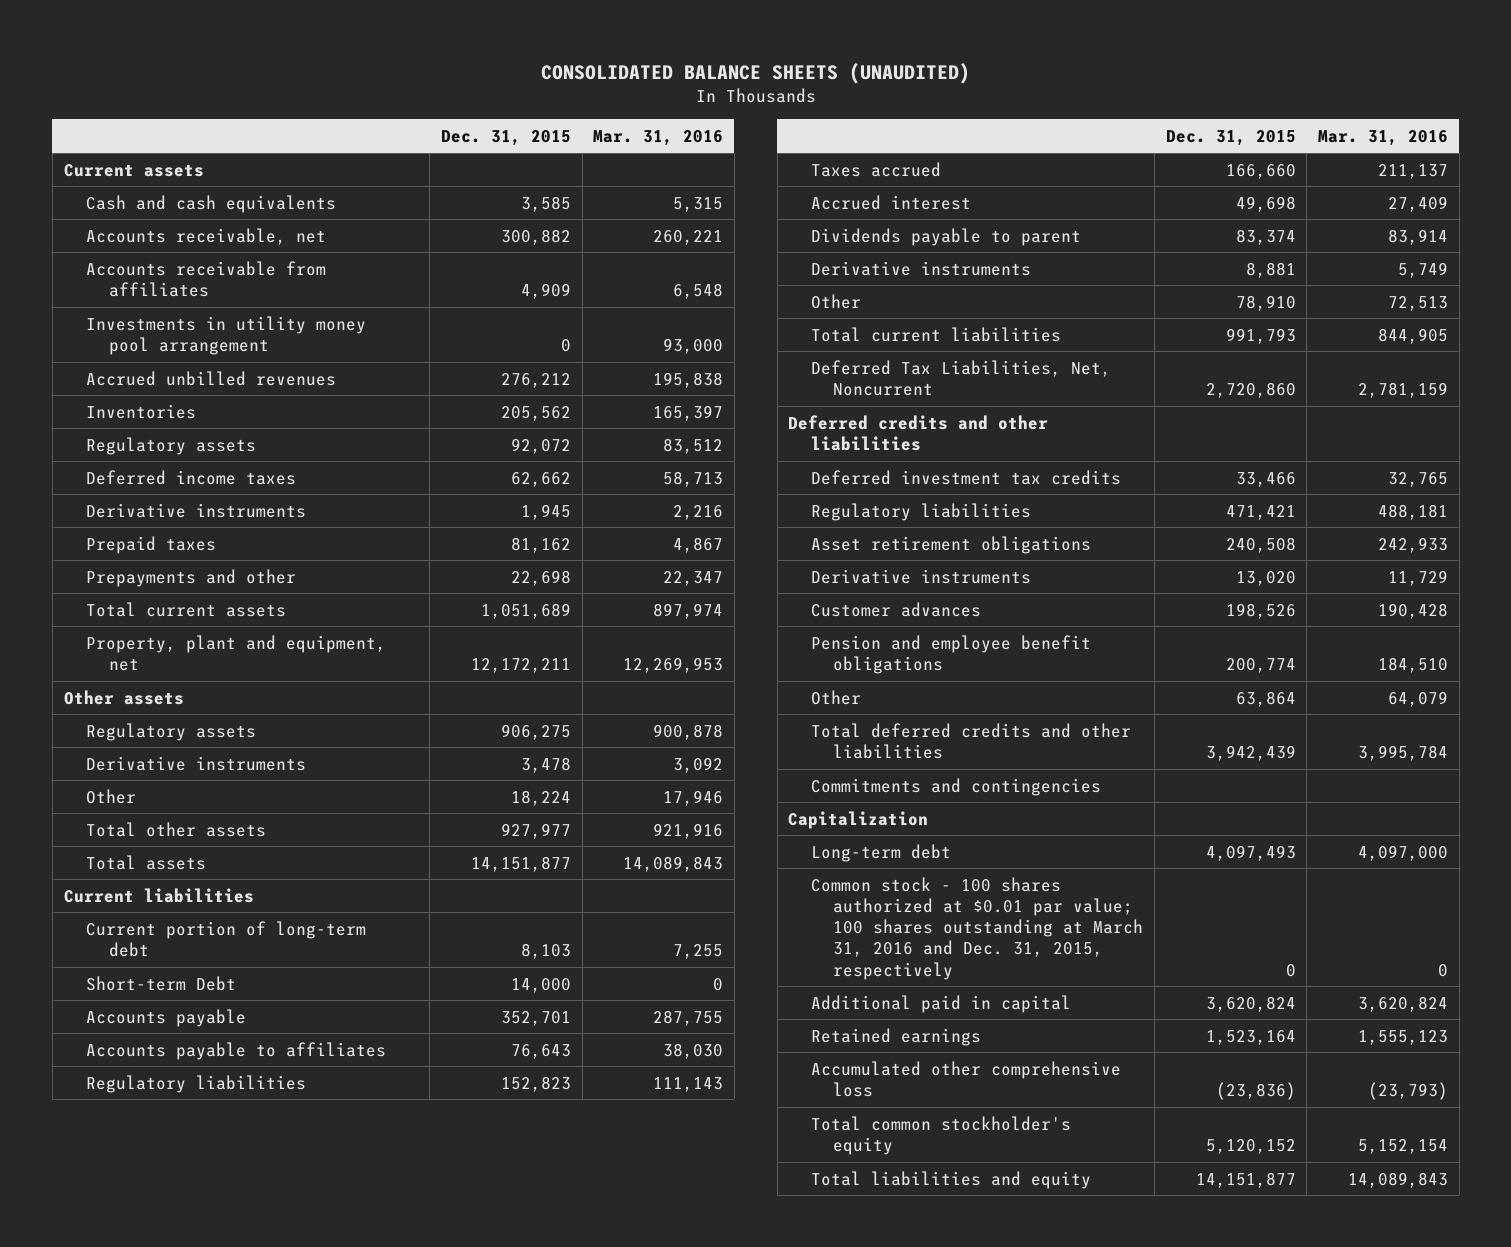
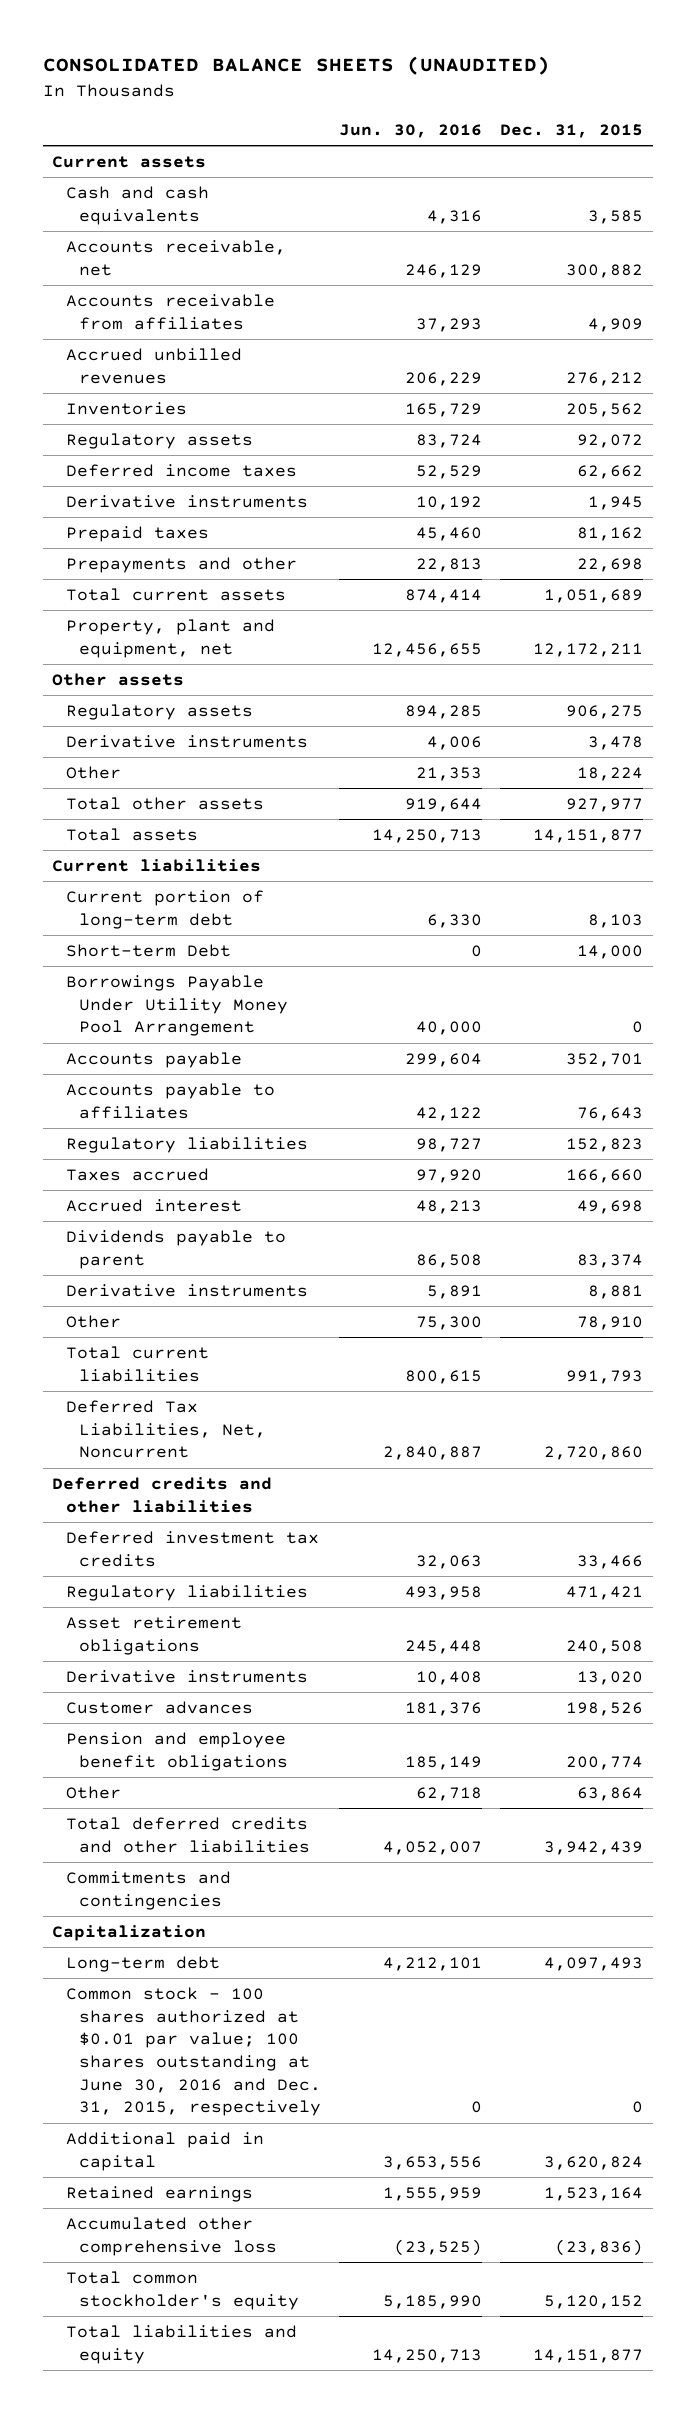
[593,129,724,146] Mar. 31, 2016 -> none
none -> [339,123,483,138] Jun. 30, 2016
[86,315,367,355] Investments in utility money pool arrangement -> none
none -> [65,974,288,1037] Borrowings Payable Under Utility Money Pool Arrangement
[810,876,1144,980] Common stock - 100 shares authorized at $0.01 par value; 100 shares outstanding at March 31, 2016 and Dec. 31, 2015, respectively -> [65,1986,321,2117] Common stock - 100 shares authorized at $0.01 par value; 100 shares outstanding at June 30, 2016 and Dec. 31, 2015, respectively

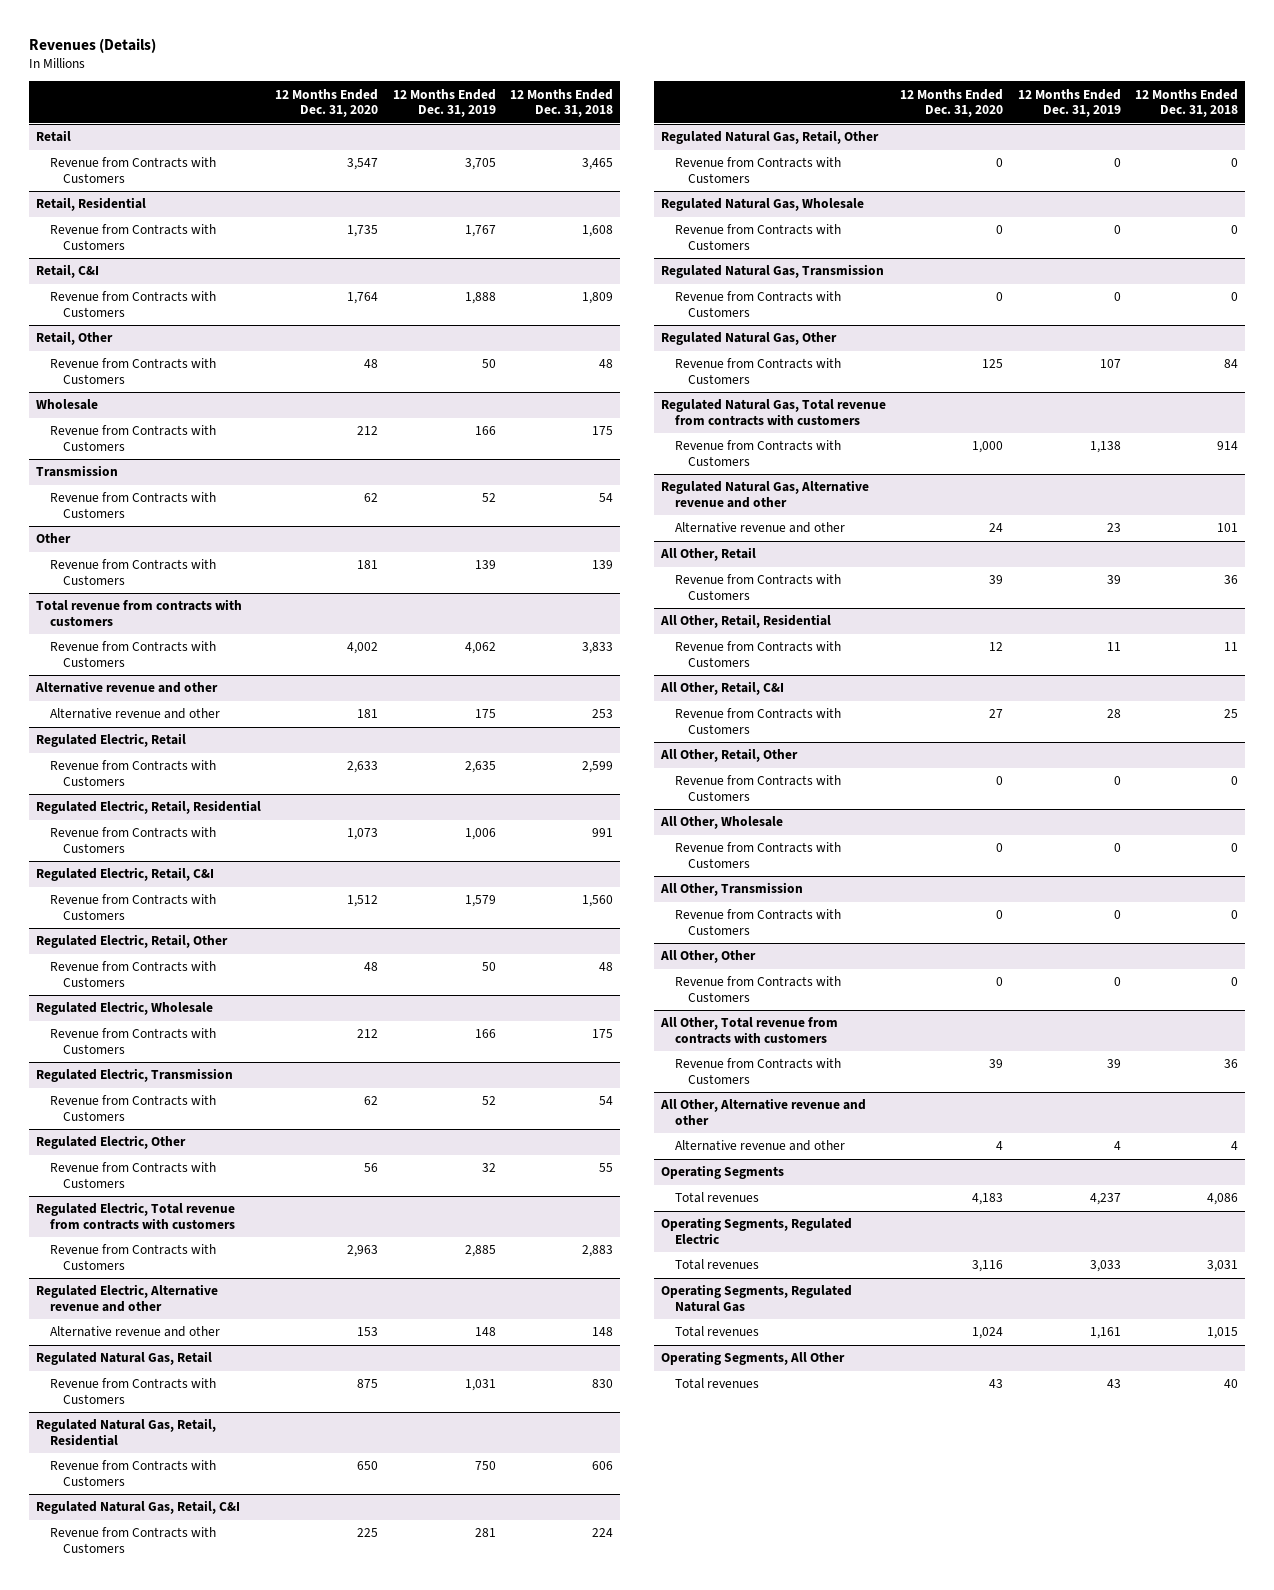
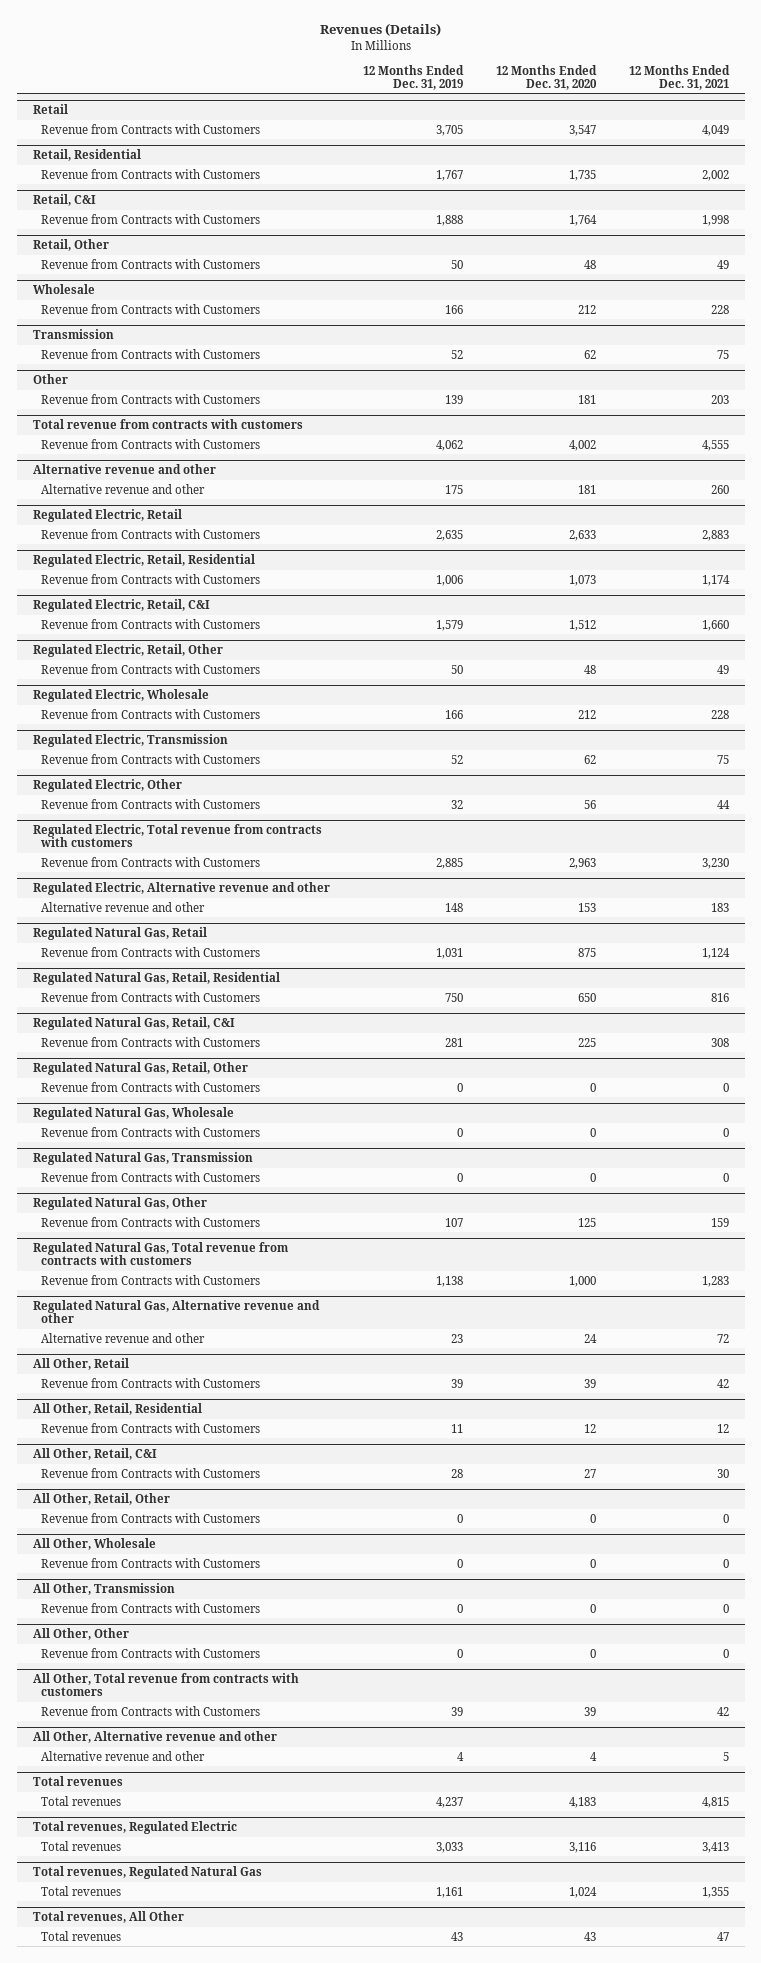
[510,88,614,118] 12 Months Ended Dec. 31, 2018 -> none
none -> [628,64,730,90] 12 Months Ended Dec. 31, 2021
[660,1165,784,1180] Operating Segments -> [32,1776,123,1787] Total revenues
[660,1217,852,1244] Operating Segments, Regulated Electric -> none
none -> [32,1821,237,1835] Total revenues, Regulated Electric
[660,1284,852,1312] Operating Segments, Regulated Natural Gas -> none
none -> [32,1866,262,1880] Total revenues, Regulated Natural Gas
[660,1351,845,1366] Operating Segments, All Other -> none
none -> [32,1911,184,1924] Total revenues, All Other

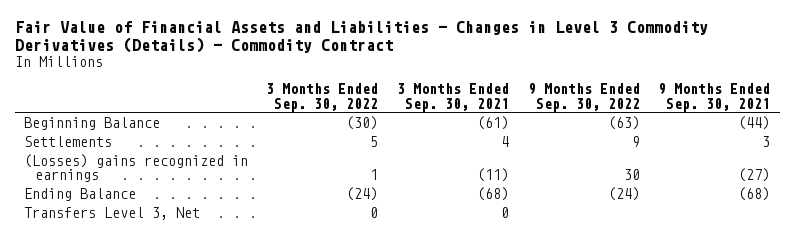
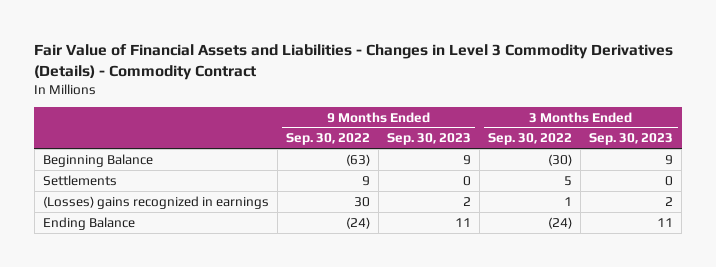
[397,83,510,112] 3 Months Ended Sep. 30, 2021 -> none
[658,83,771,112] 9 Months Ended Sep. 30, 2021 -> none
none -> [387,133,472,146] Sep. 30, 2023
none -> [589,133,674,146] Sep. 30, 2023
[23,206,200,220] Transfers Level 3, Net -> none

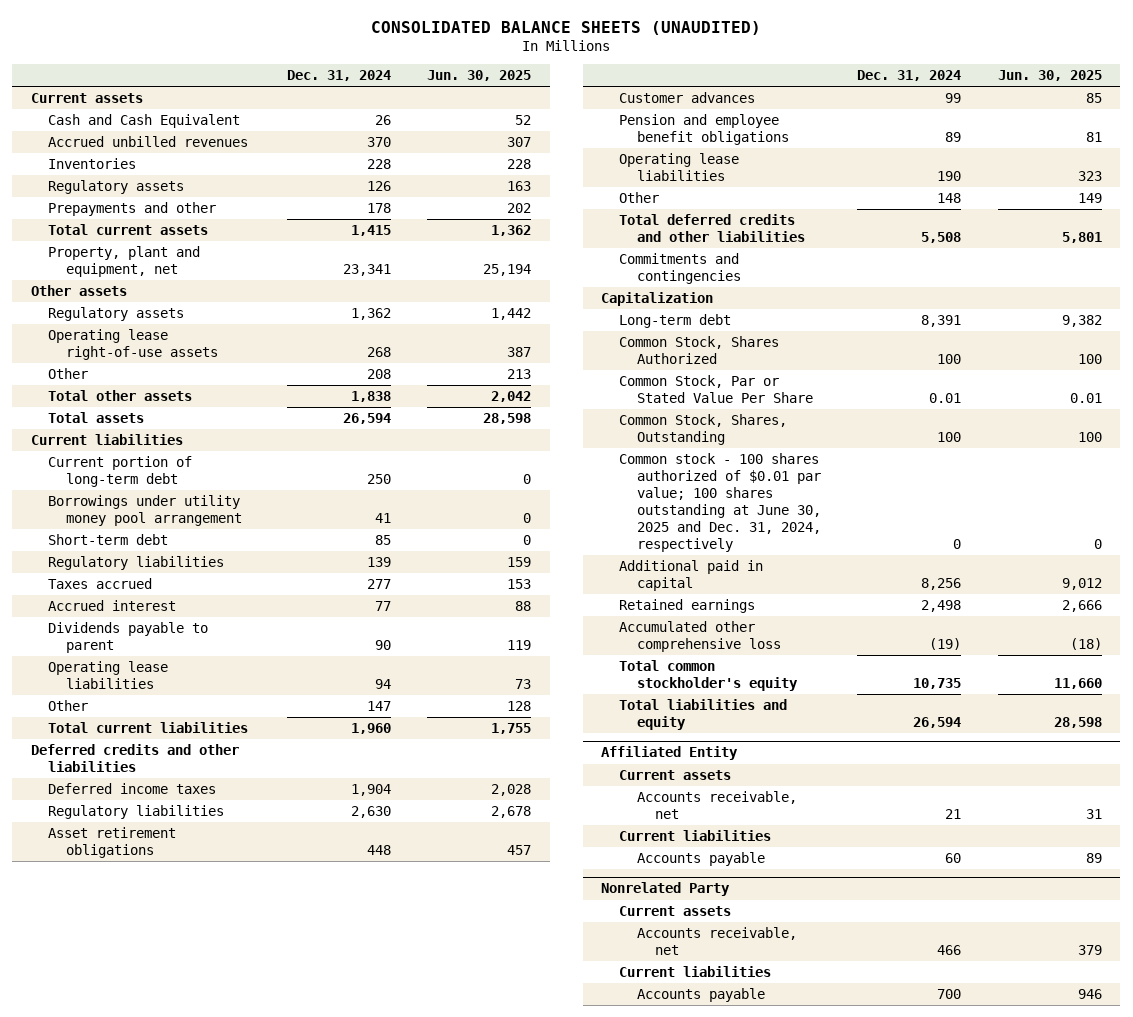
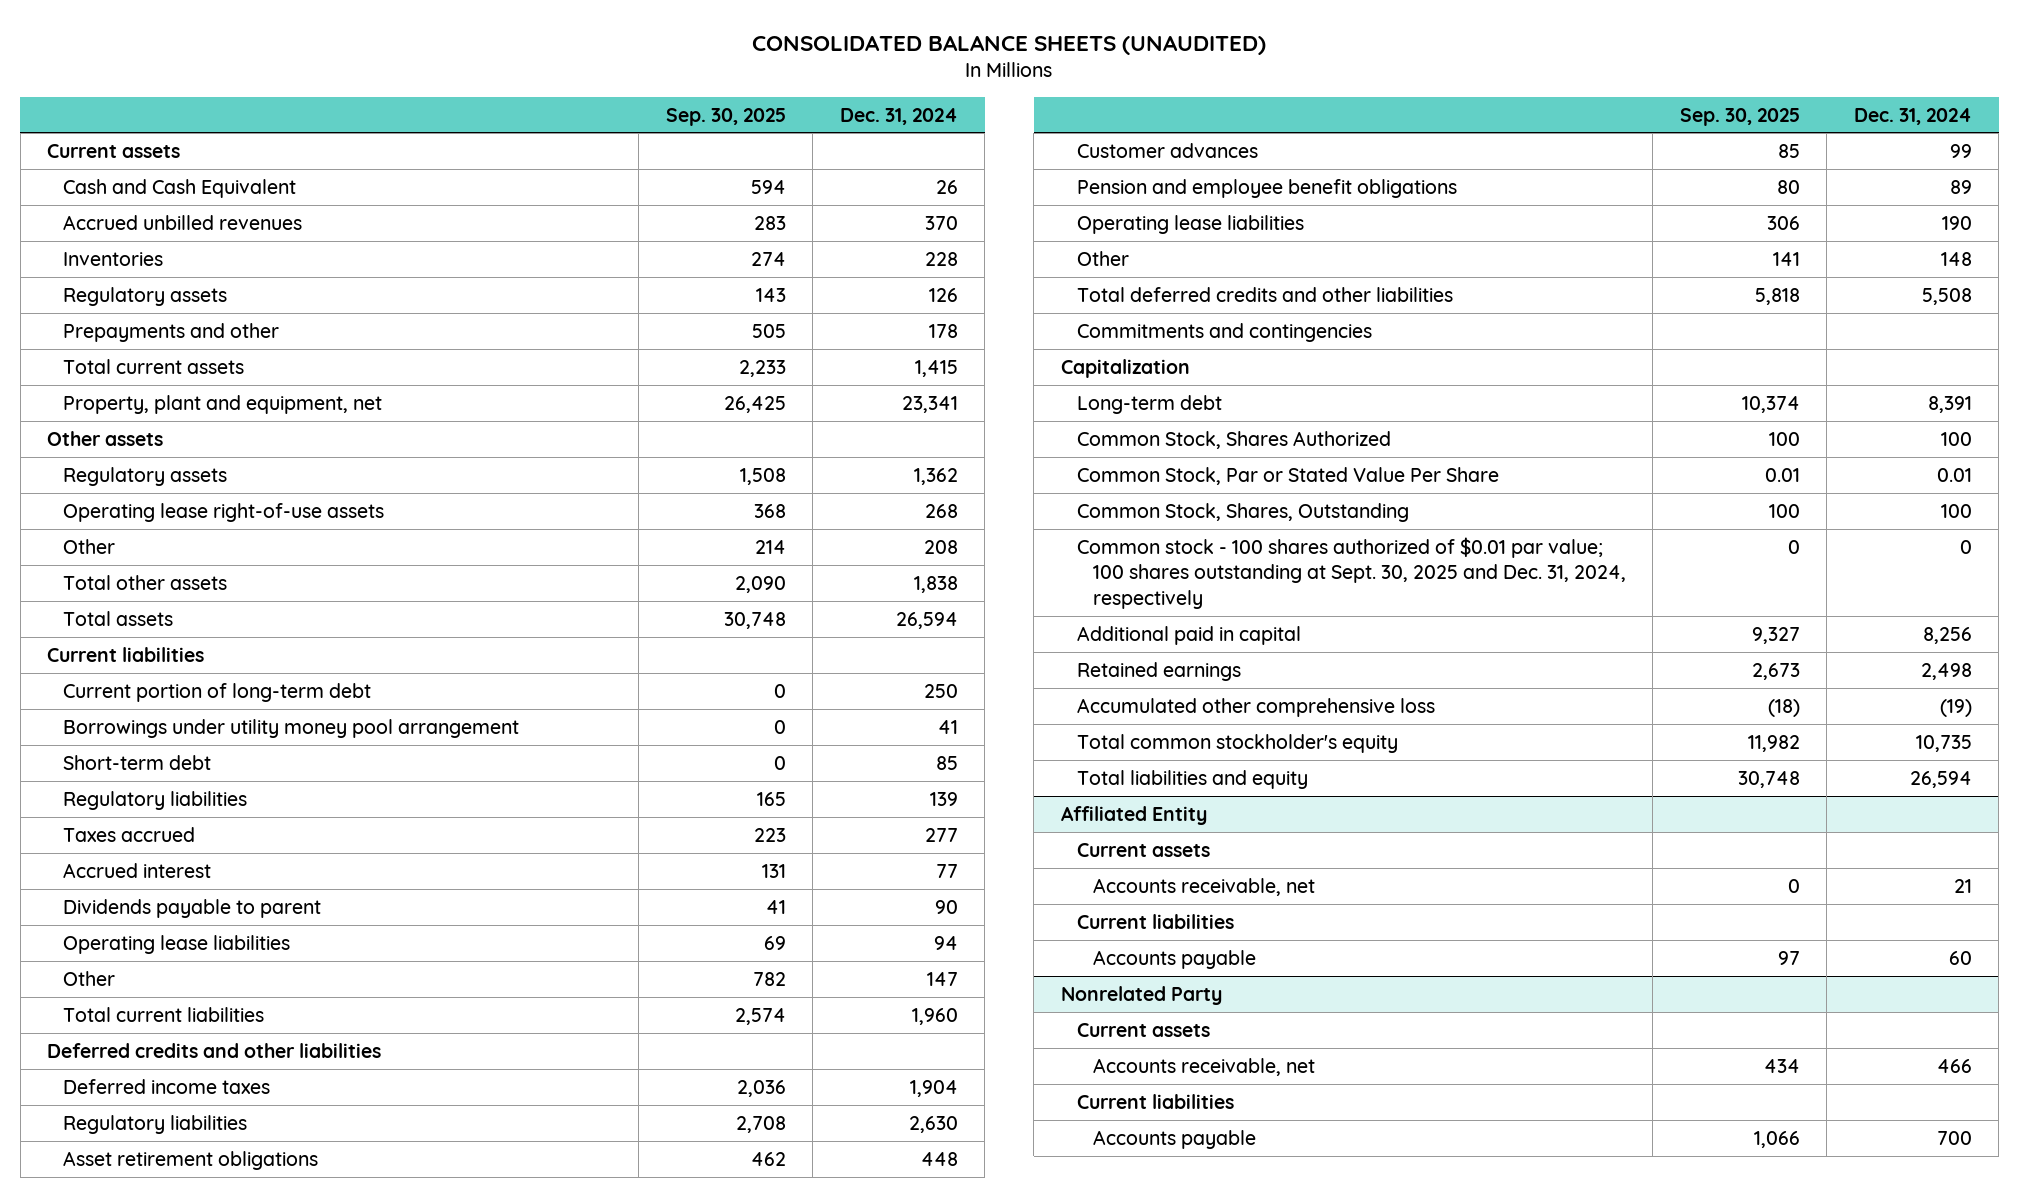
[427,70,532,82] Jun. 30, 2025 -> none
none -> [665,107,786,126] Sep. 30, 2025
[619,452,821,552] Common stock - 100 shares authorized of $0.01 par value; 100 shares outstanding at June 30, 2025 and Dec. 31, 2024, respectively -> [1076,536,1626,609] Common stock - 100 shares authorized of $0.01 par value; 100 shares outstanding at Sept. 30, 2025 and Dec. 31, 2024, respectively

